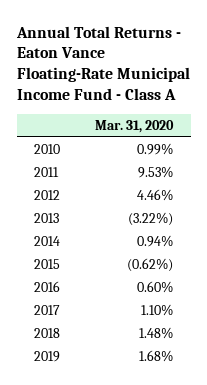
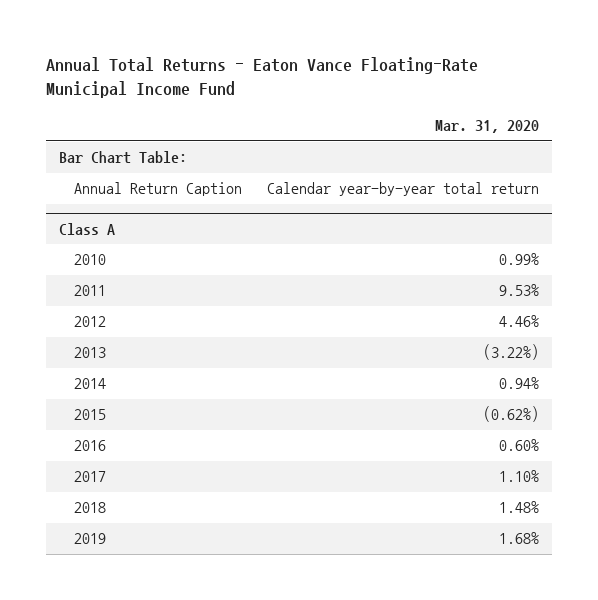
[15,25,190,101] Annual Total Returns - Eaton Vance Floating-Rate Municipal Income Fund - Class A -> [46,57,479,99] Annual Total Returns - Eaton Vance Floating-Rate Municipal Income Fund
none -> [58,151,187,165] Bar Chart Table:
none -> [74,182,243,197] Annual Return Caption
none -> [58,222,115,235] Class A

